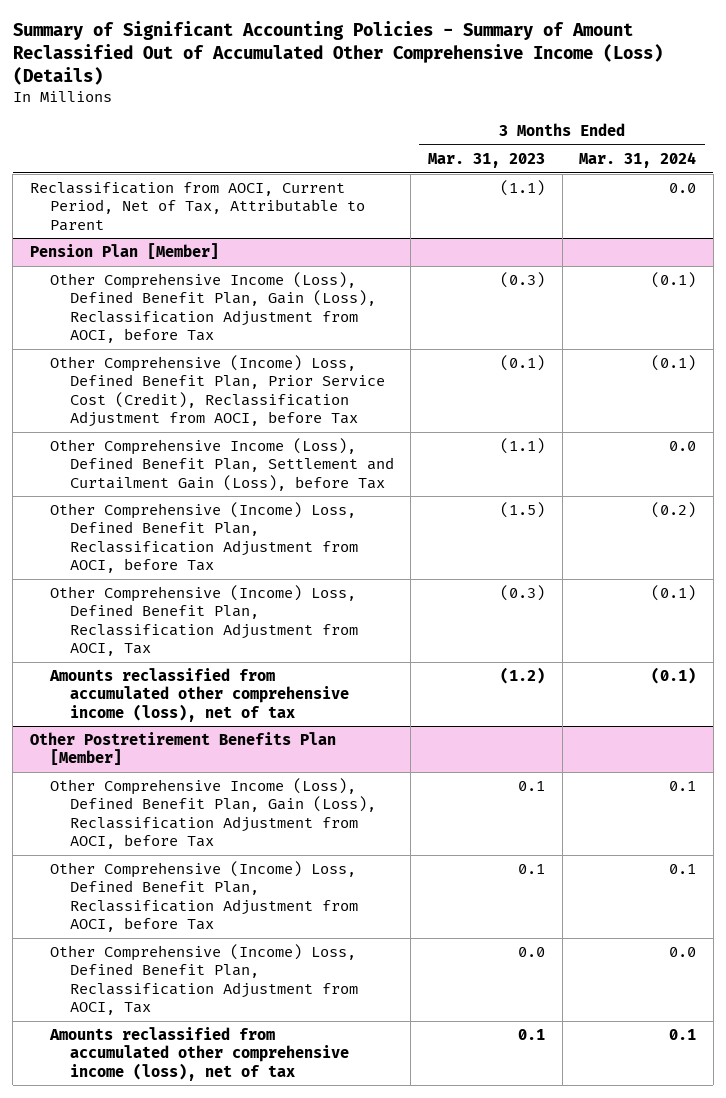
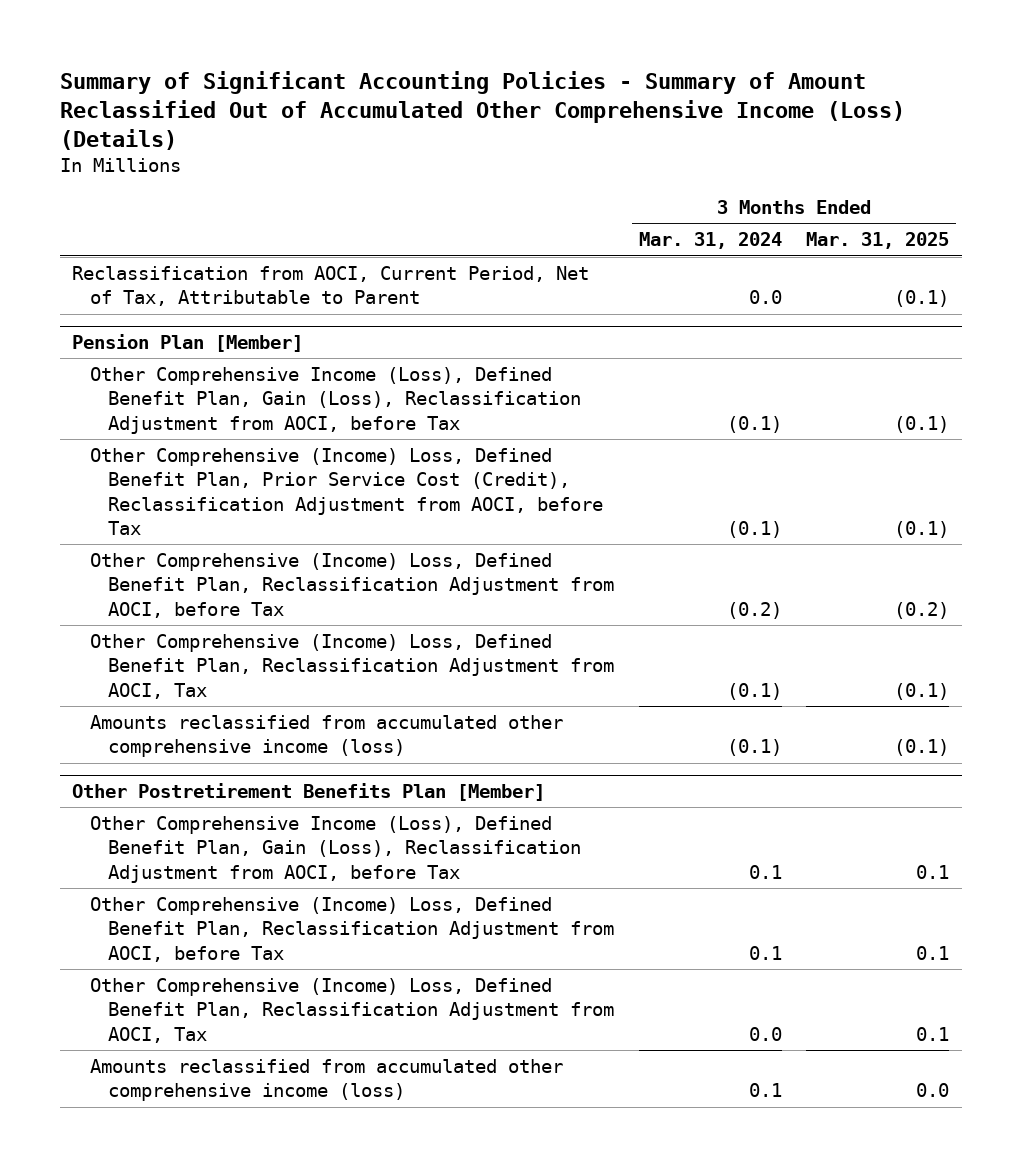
[427,152,545,168] Mar. 31, 2023 -> none
none -> [806,232,950,250] Mar. 31, 2025
[49,438,394,491] Other Comprehensive Income (Loss), Defined Benefit Plan, Settlement and Curtailment Gain (Loss), before Tax -> none
[48,668,349,722] Amounts reclassified from accumulated other comprehensive income (loss), net of tax -> [89,714,563,758] Amounts reclassified from accumulated other comprehensive income (loss)
[48,1027,349,1081] Amounts reclassified from accumulated other comprehensive income (loss), net of tax -> [89,1058,563,1102] Amounts reclassified from accumulated other comprehensive income (loss)

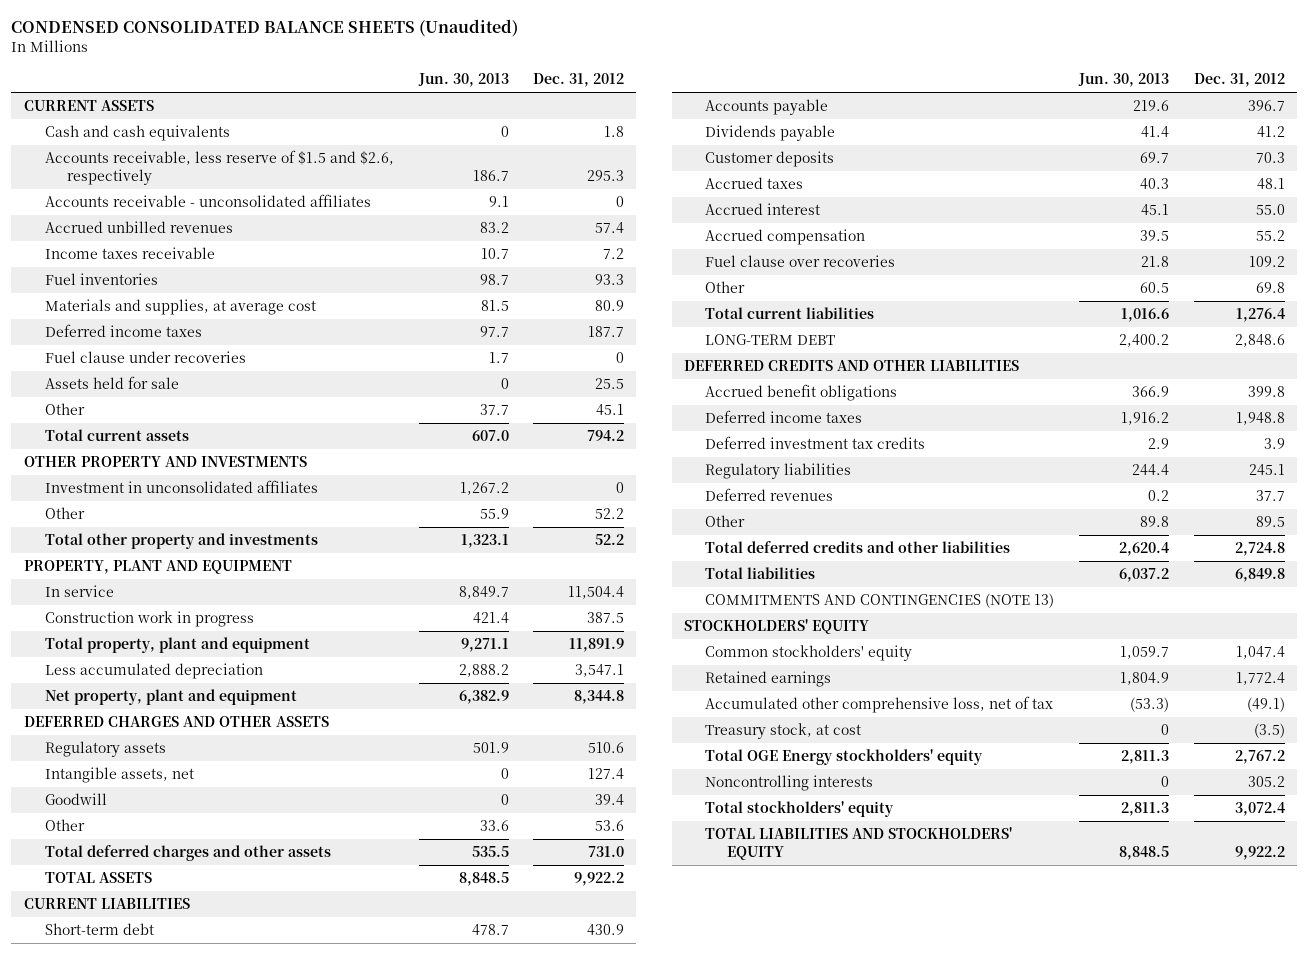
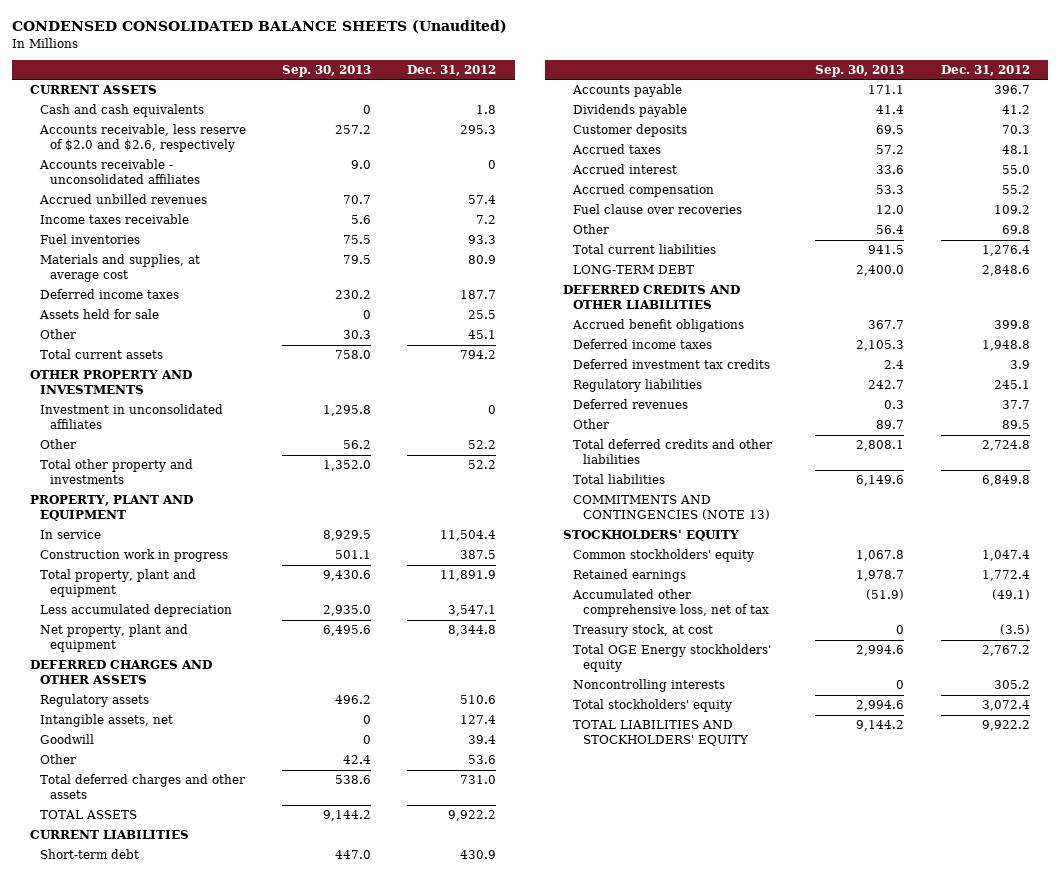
[417,73,509,88] Jun. 30, 2013 -> none
none -> [282,65,372,78] Sep. 30, 2013
[45,150,395,185] Accounts receivable, less reserve of $1.5 and $2.6, respectively -> [38,124,246,153] Accounts receivable, less reserve of $2.0 and $2.6, respectively
[45,351,247,364] Fuel clause under recoveries -> none

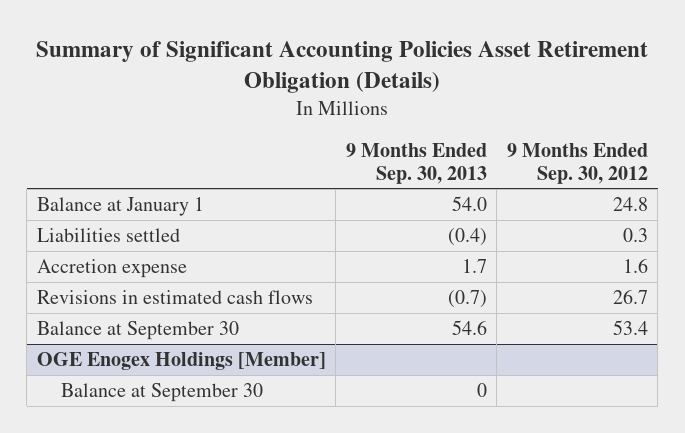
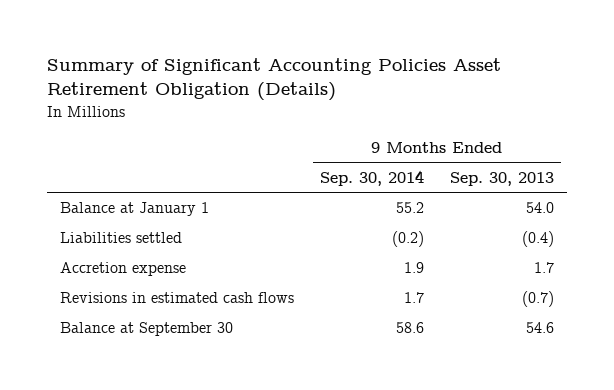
[506,142,648,184] 9 Months Ended Sep. 30, 2012 -> none
none -> [320,169,425,186] Sep. 30, 2014
[36,351,326,370] OGE Enogex Holdings [Member] -> none
[61,382,264,402] Balance at September 30 -> none

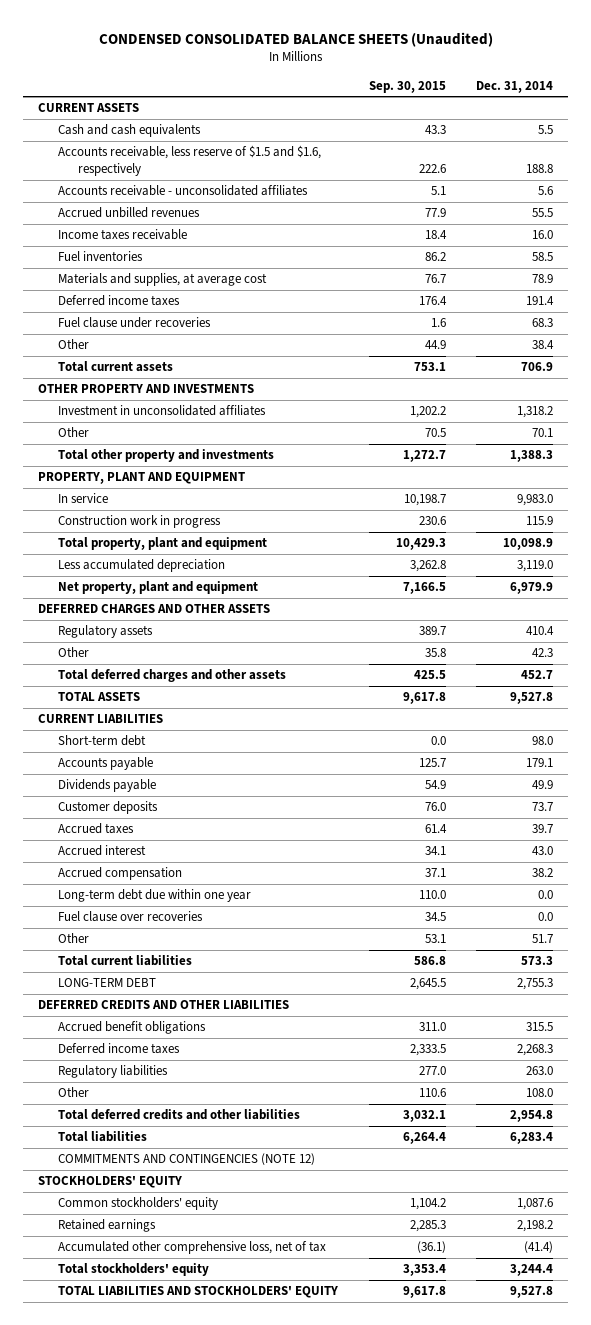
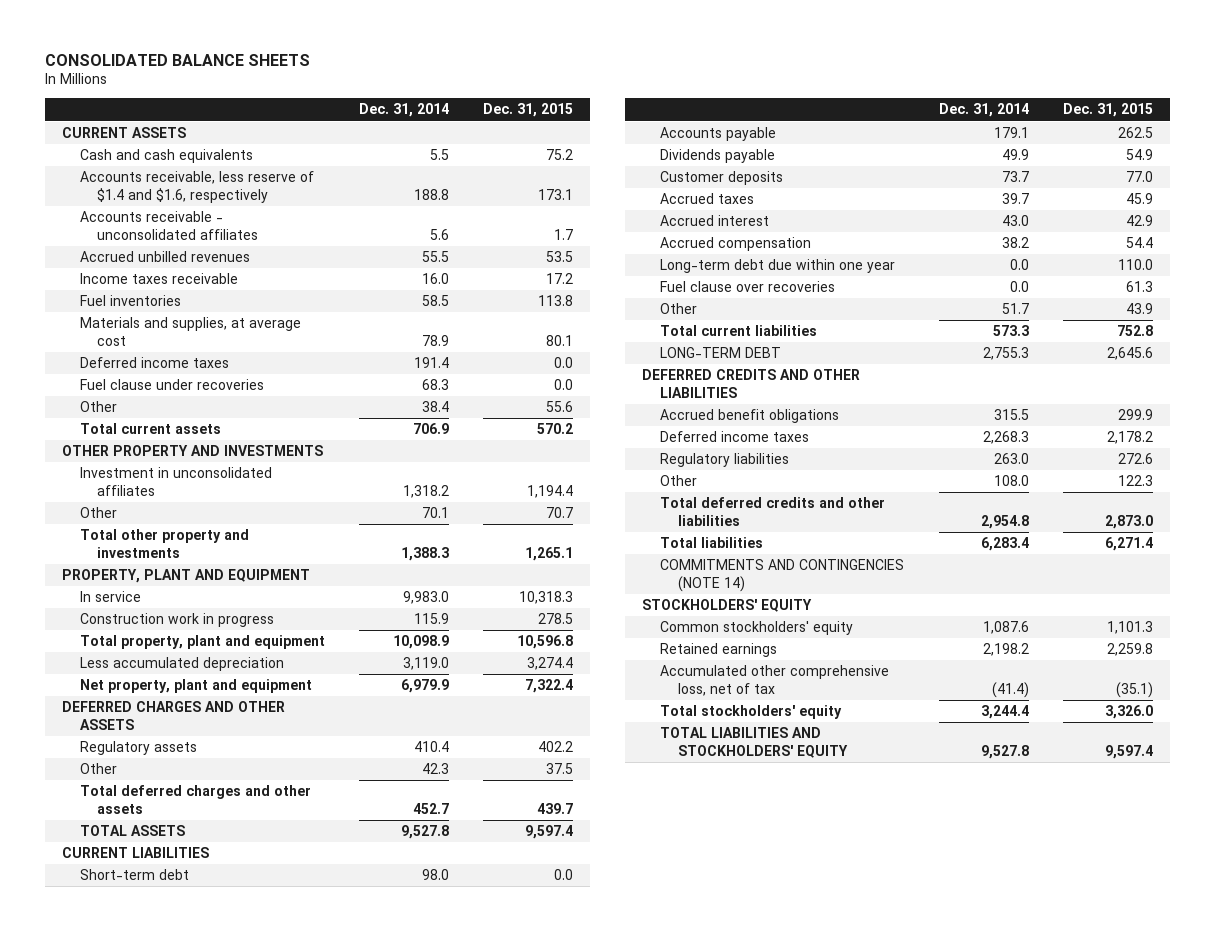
[98,31,493,47] CONDENSED CONSOLIDATED BALANCE SHEETS (Unaudited) -> [44,53,310,66] CONSOLIDATED BALANCE SHEETS
[368,80,446,93] Sep. 30, 2015 -> none
none -> [483,103,574,118] Dec. 31, 2015
[58,145,322,177] Accounts receivable, less reserve of $1.5 and $1.6, respectively -> [79,171,314,203] Accounts receivable, less reserve of $1.4 and $1.6, respectively
[58,1153,316,1166] COMMITMENTS AND CONTINGENCIES (NOTE 12) -> [659,559,904,592] COMMITMENTS AND CONTINGENCIES (NOTE 14)

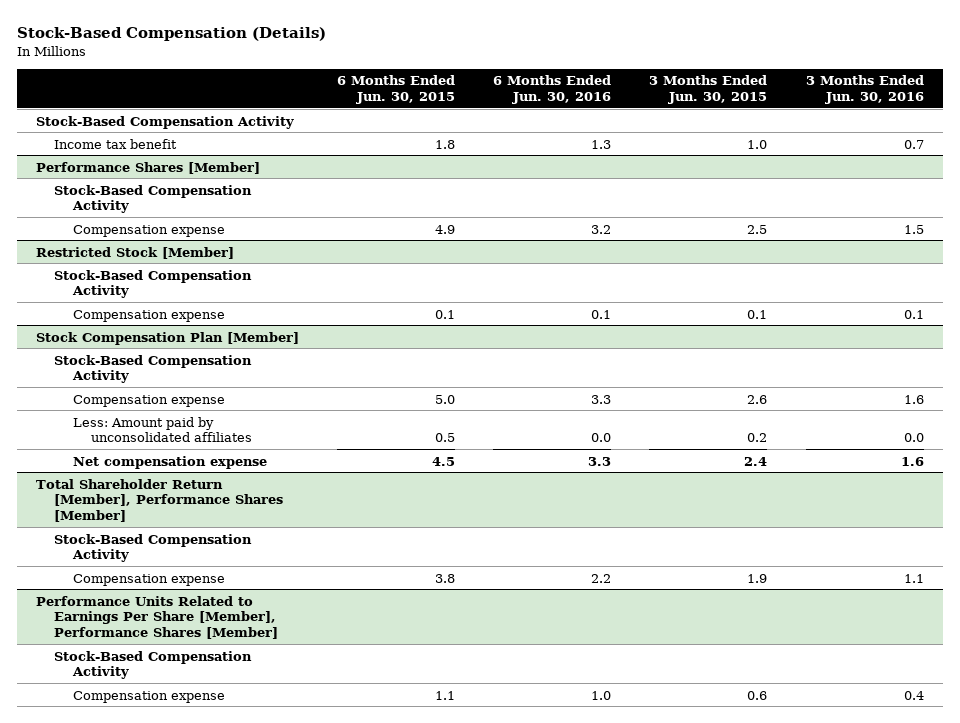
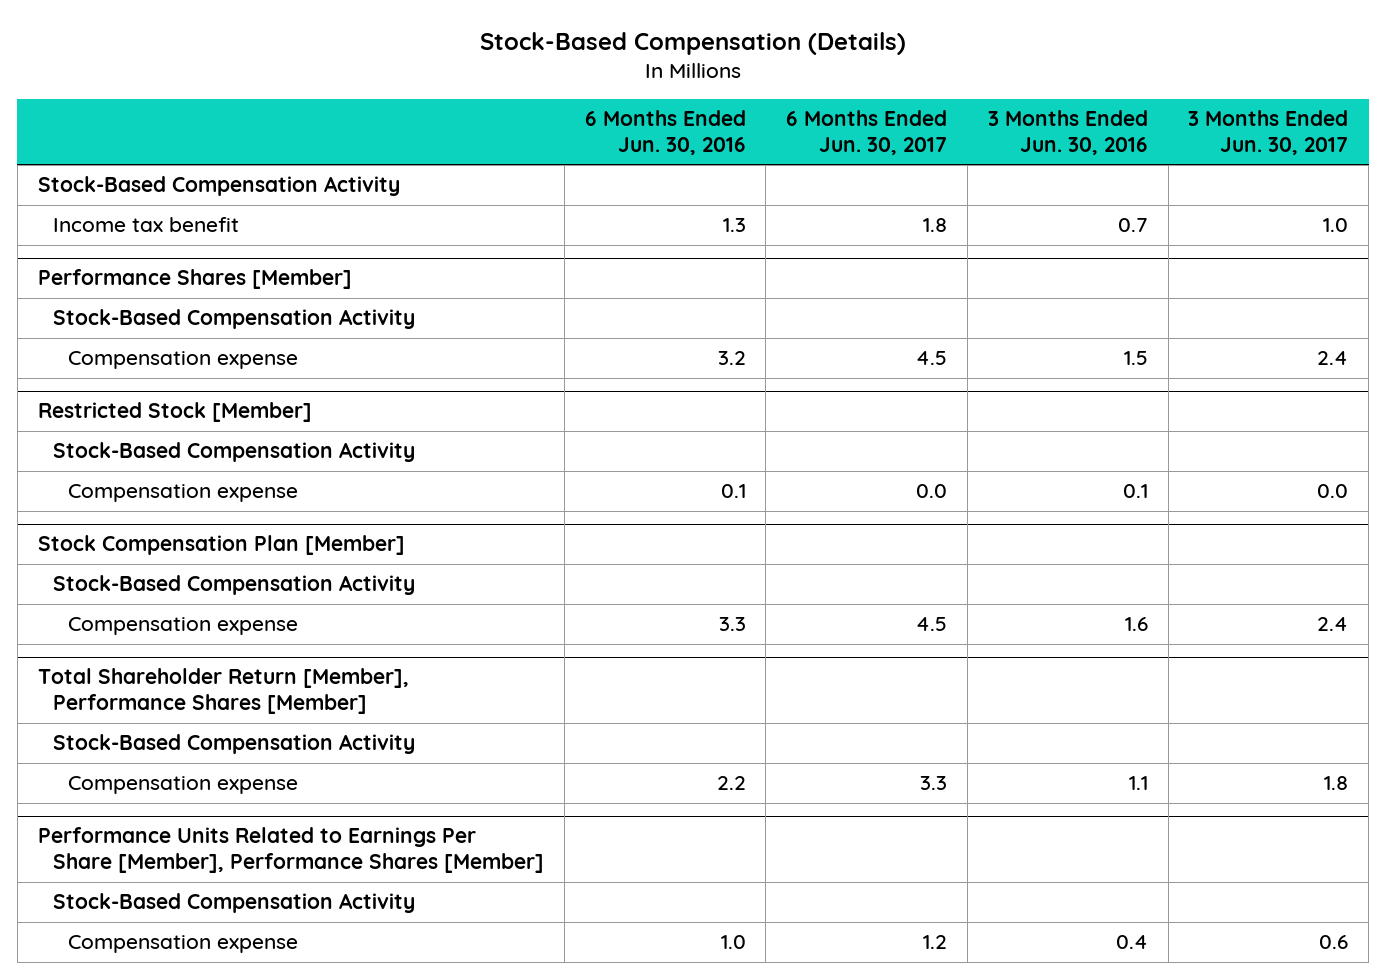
[337,75,456,104] 6 Months Ended Jun. 30, 2015 -> none
[649,75,768,104] 3 Months Ended Jun. 30, 2015 -> none
none -> [786,109,948,155] 6 Months Ended Jun. 30, 2017
none -> [1188,109,1349,155] 3 Months Ended Jun. 30, 2017
[72,416,252,443] Less: Amount paid by unconsolidated affiliates -> none
[72,455,267,469] Net compensation expense -> none

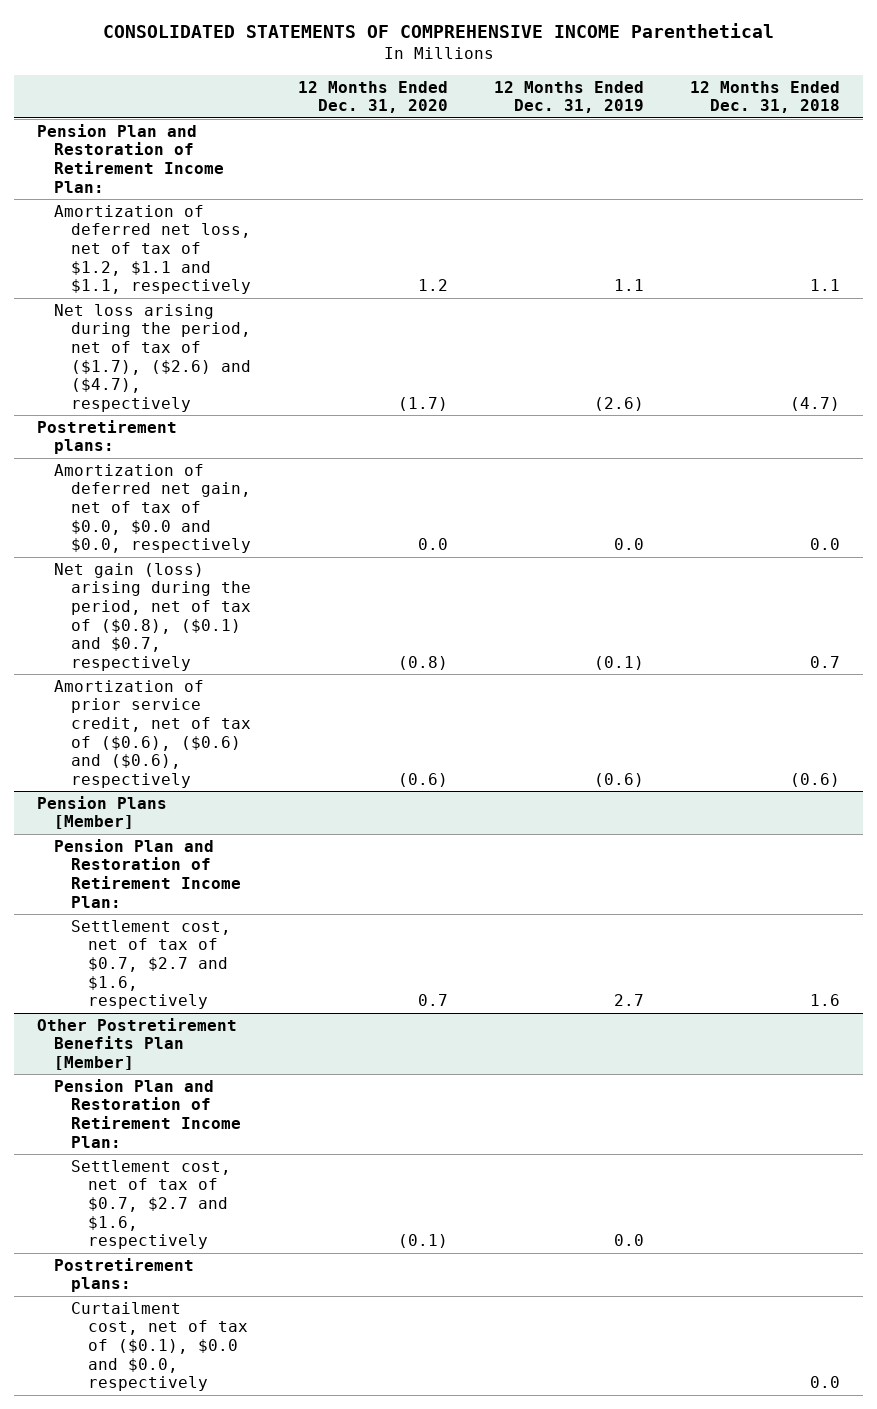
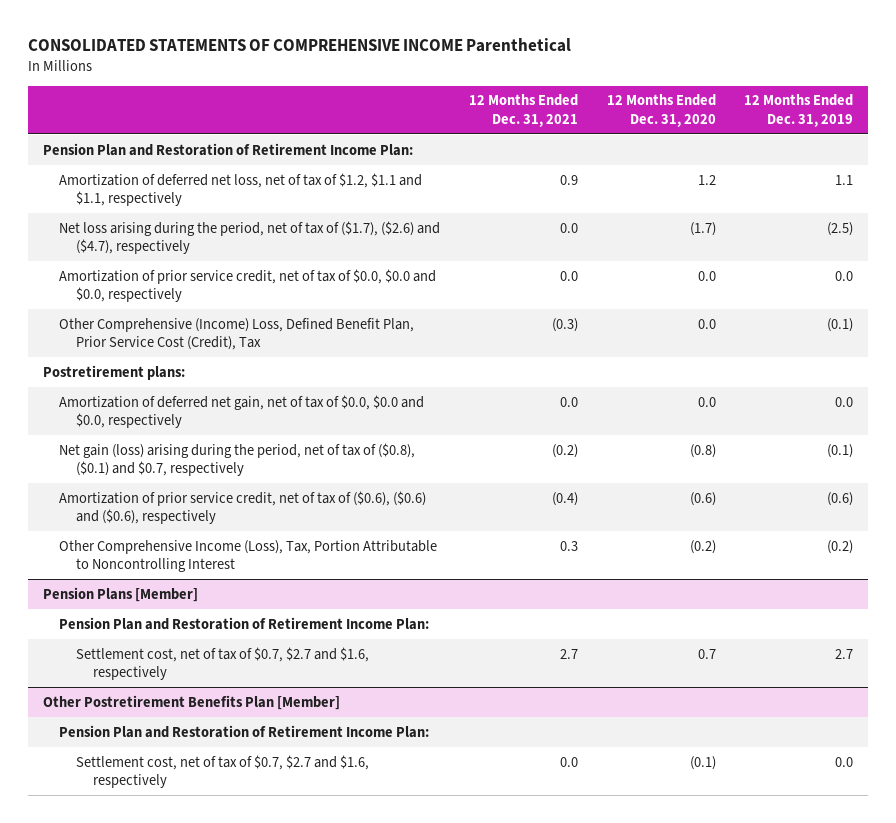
[689,80,840,114] 12 Months Ended Dec. 31, 2018 -> none
none -> [468,94,578,127] 12 Months Ended Dec. 31, 2021
[593,396,644,411] (2.6) -> [827,221,854,236] (2.5)
none -> [59,268,437,303] Amortization of prior service credit, net of tax of $0.0, $0.0 and $0.0, respectively
none -> [59,317,415,351] Other Comprehensive (Income) Loss, Defined Benefit Plan, Prior Service Cost (Credit), Tax
none -> [59,539,438,573] Other Comprehensive Income (Loss), Tax, Portion Attributable to Noncontrolling Interest
[54,1257,195,1293] Postretirement plans: -> none
[71,1301,249,1392] Curtailment cost, net of tax of ($0.1), $0.0 and $0.0, respectively -> none

